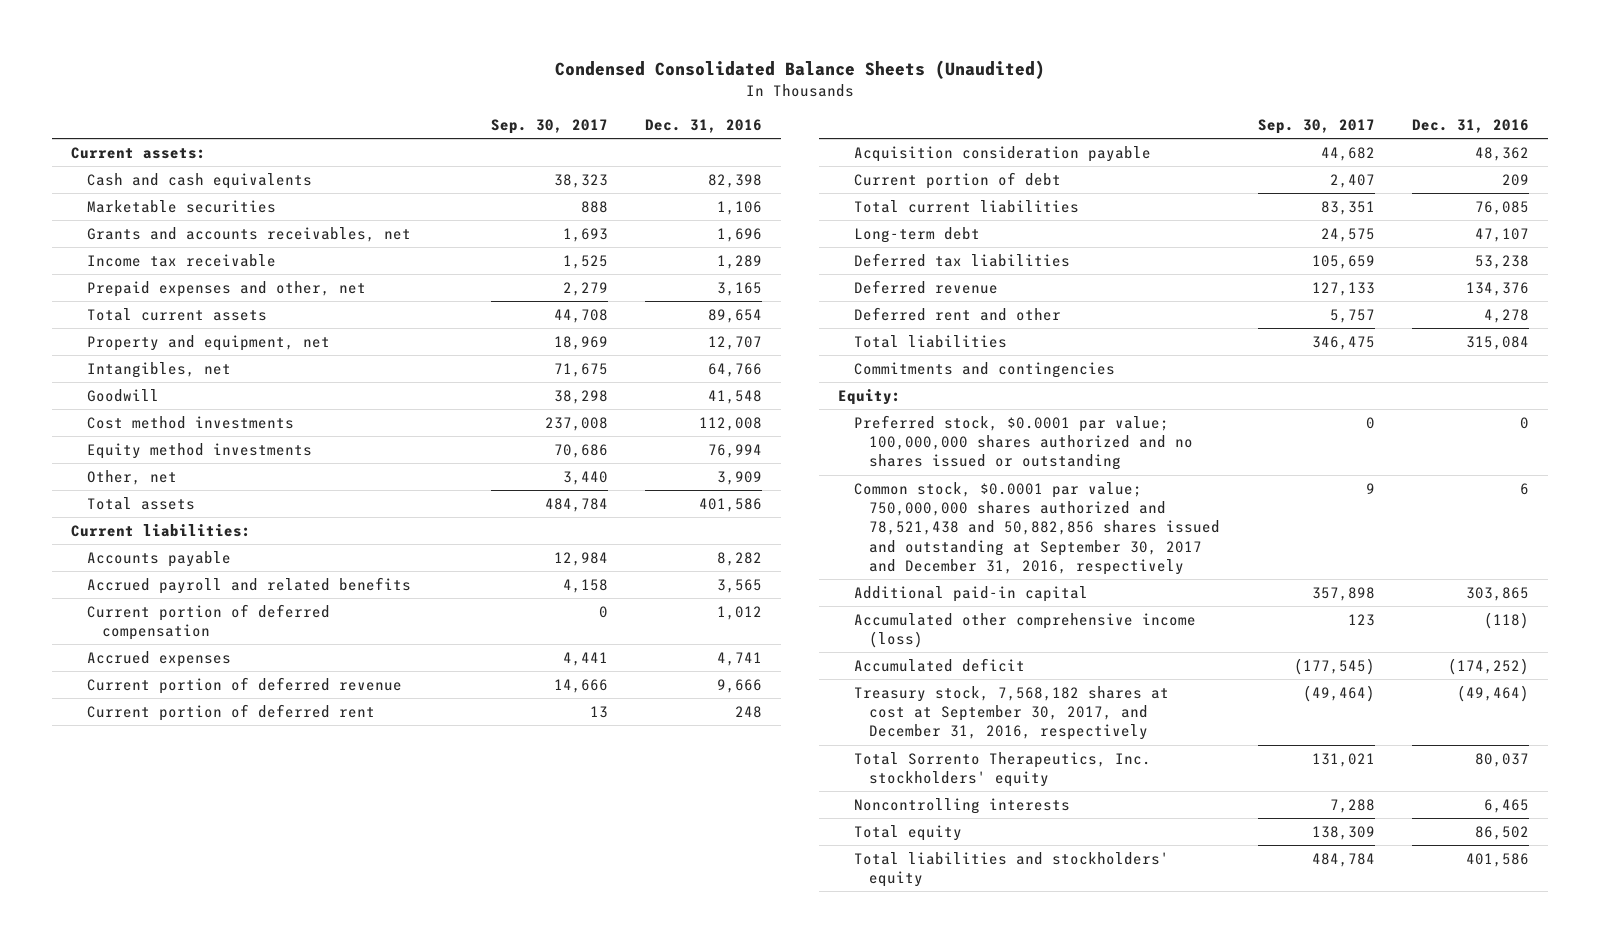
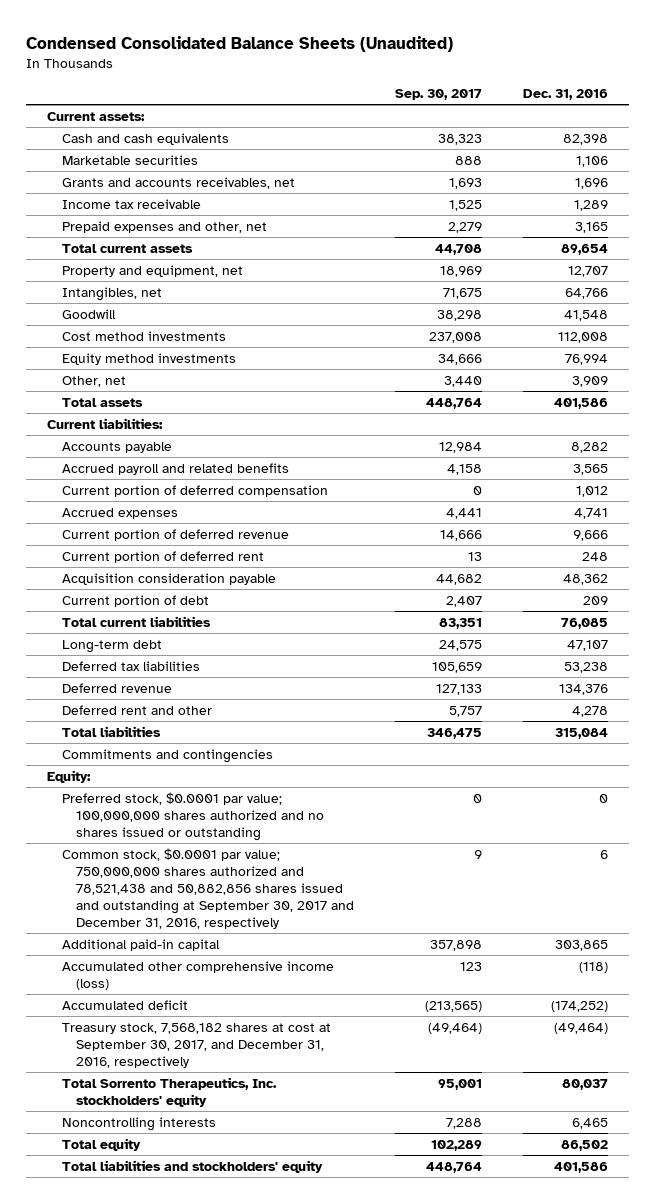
[553,443,608,458] 70,686 -> [438,353,483,365] 34,666
[544,497,608,512] 484,784 -> [426,397,483,409] 448,764
[1293,657,1375,675] (177,545) -> [425,1000,483,1012] (213,565)
[1311,752,1375,767] 131,021 -> [438,1078,483,1090] 95,001
[1311,825,1375,840] 138,309 -> [431,1139,483,1151] 102,289
[1311,852,1375,867] 484,784 -> [426,1161,483,1173] 448,764

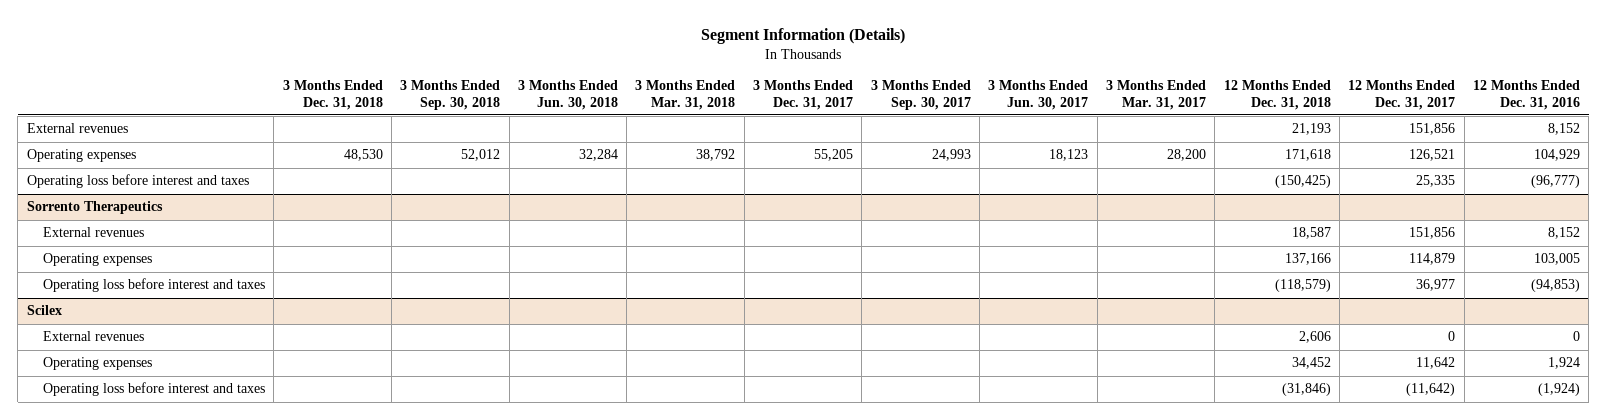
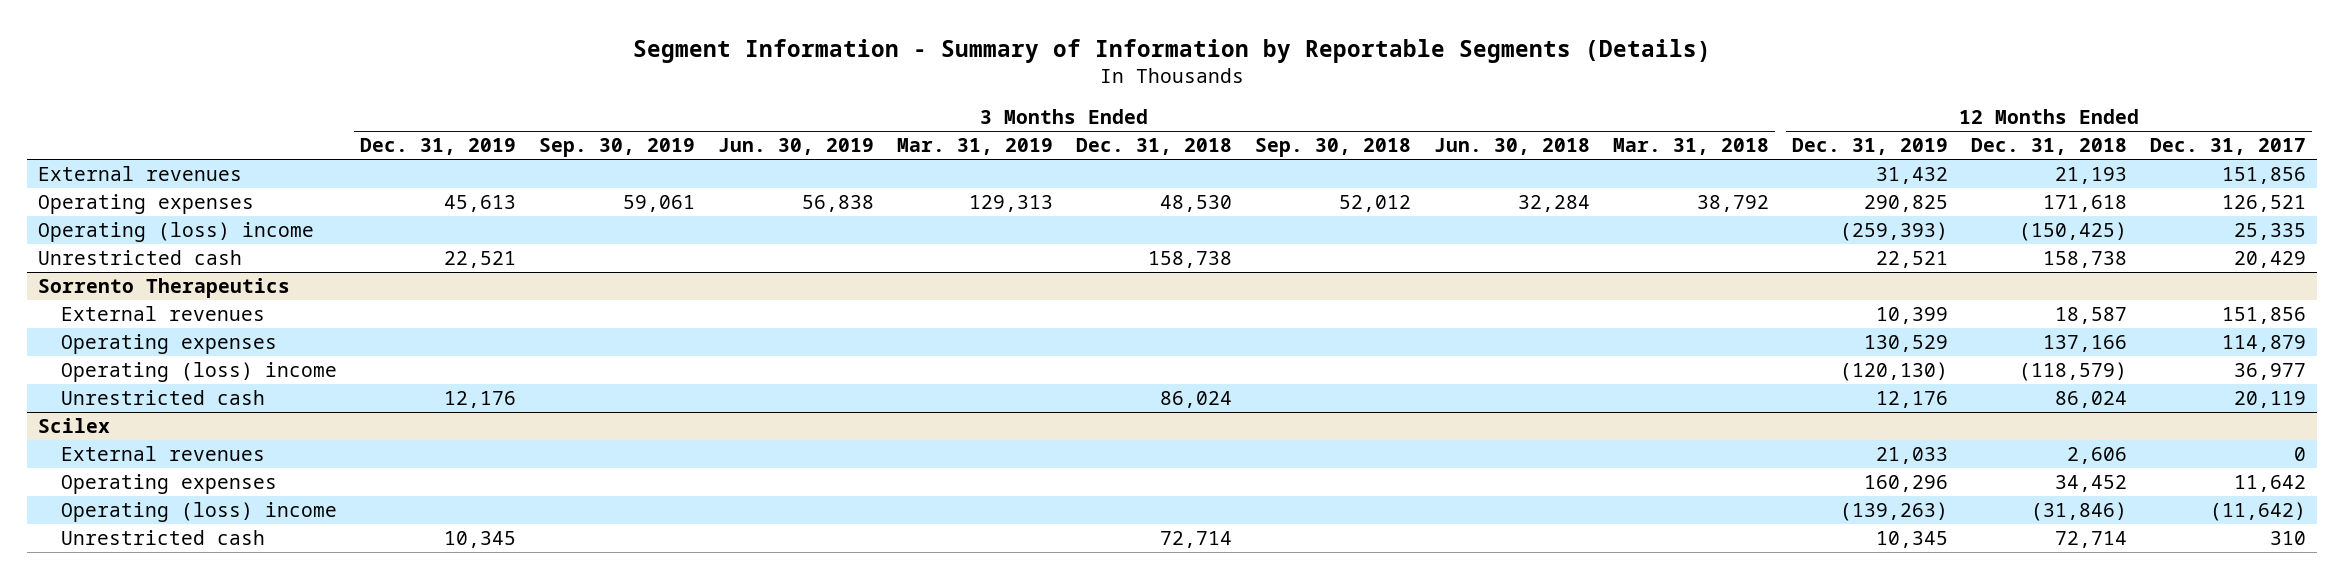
[701,27,906,44] Segment Information (Details) -> [633,39,1712,64] Segment Information - Summary of Information by Reportable Segments (Details)
[753,80,854,110] 3 Months Ended Dec. 31, 2017 -> none
[870,80,971,110] 3 Months Ended Sep. 30, 2017 -> none
[988,80,1089,110] 3 Months Ended Jun. 30, 2017 -> none
[1106,80,1207,110] 3 Months Ended Mar. 31, 2017 -> none
[1472,80,1580,110] 12 Months Ended Dec. 31, 2016 -> none
none -> [360,138,517,156] Dec. 31, 2019
none -> [539,138,696,158] Sep. 30, 2019
none -> [718,138,875,156] Jun. 30, 2019
none -> [896,138,1053,156] Mar. 31, 2019
none -> [1791,138,1948,156] Dec. 31, 2019
[26,174,249,189] Operating loss before interest and taxes -> [38,222,315,243] Operating (loss) income
none -> [38,250,243,266] Unrestricted cash
[42,278,265,293] Operating loss before interest and taxes -> [61,362,338,383] Operating (loss) income
none -> [61,390,266,406] Unrestricted cash
[42,382,265,397] Operating loss before interest and taxes -> [61,502,338,523] Operating (loss) income
none -> [61,530,266,546] Unrestricted cash

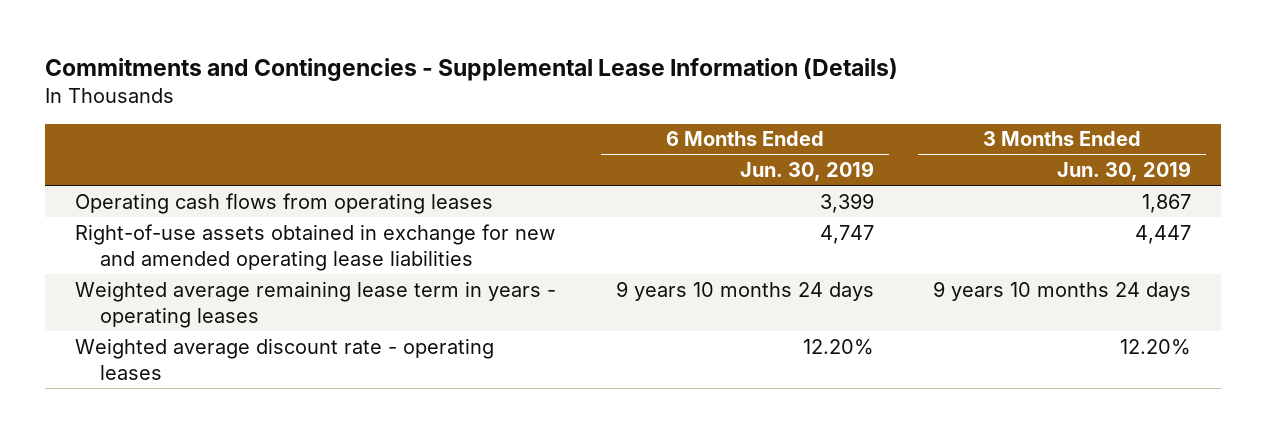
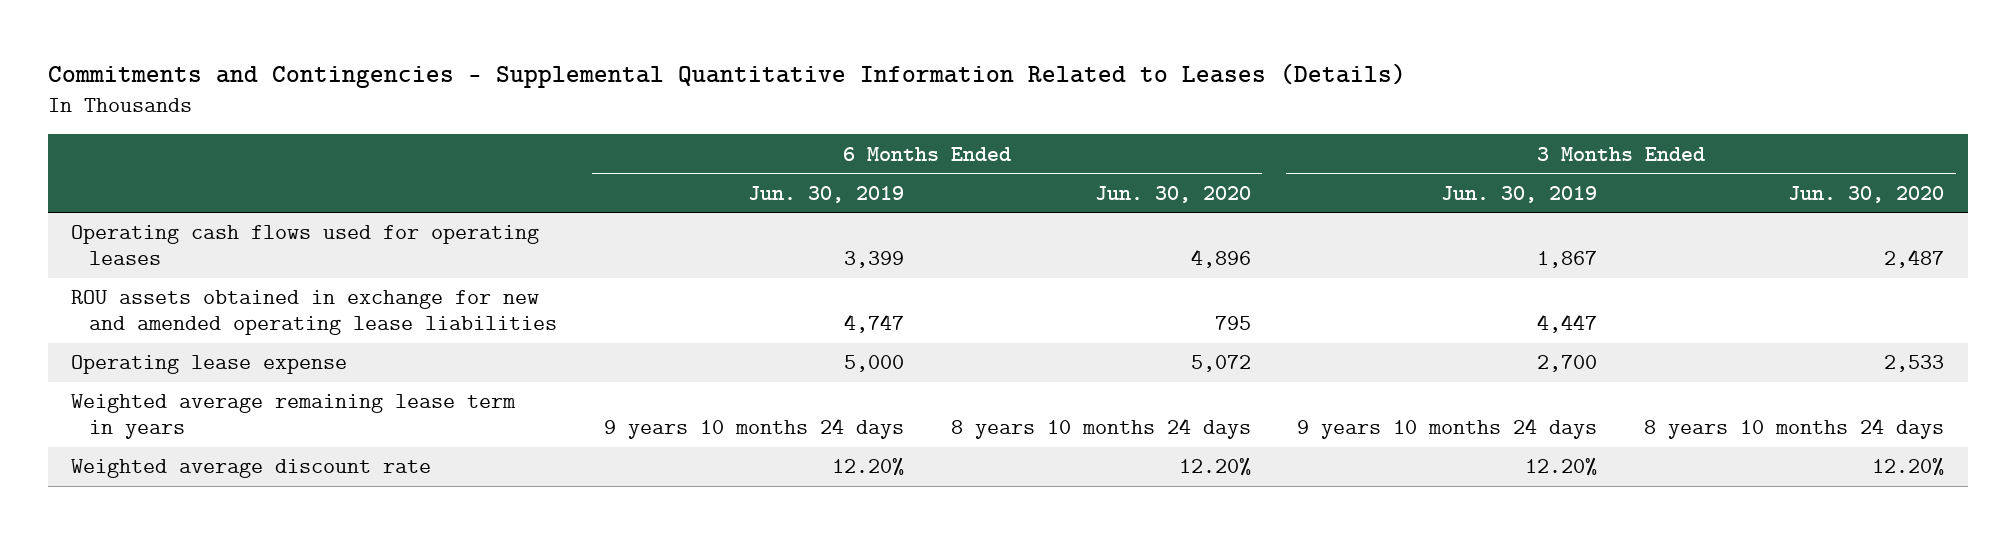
[44,58,898,82] Commitments and Contingencies - Supplemental Lease Information (Details) -> [47,63,1406,89] Commitments and Contingencies - Supplemental Quantitative Information Related to Leases (Details)
none -> [1094,185,1251,203] Jun. 30, 2020
none -> [1788,185,1945,203] Jun. 30, 2020
[74,192,493,214] Operating cash flows from operating leases -> [70,225,539,266] Operating cash flows used for operating leases
[74,223,555,271] Right-of-use assets obtained in exchange for new and amended operating lease liabilities -> [70,290,557,336] ROU assets obtained in exchange for new and amended operating lease liabilities
none -> [70,355,347,375] Operating lease expense
[74,280,556,328] Weighted average remaining lease term in years - operating leases -> [70,394,516,440] Weighted average remaining lease term in years
[74,337,494,380] Weighted average discount rate - operating leases -> [70,459,431,479] Weighted average discount rate

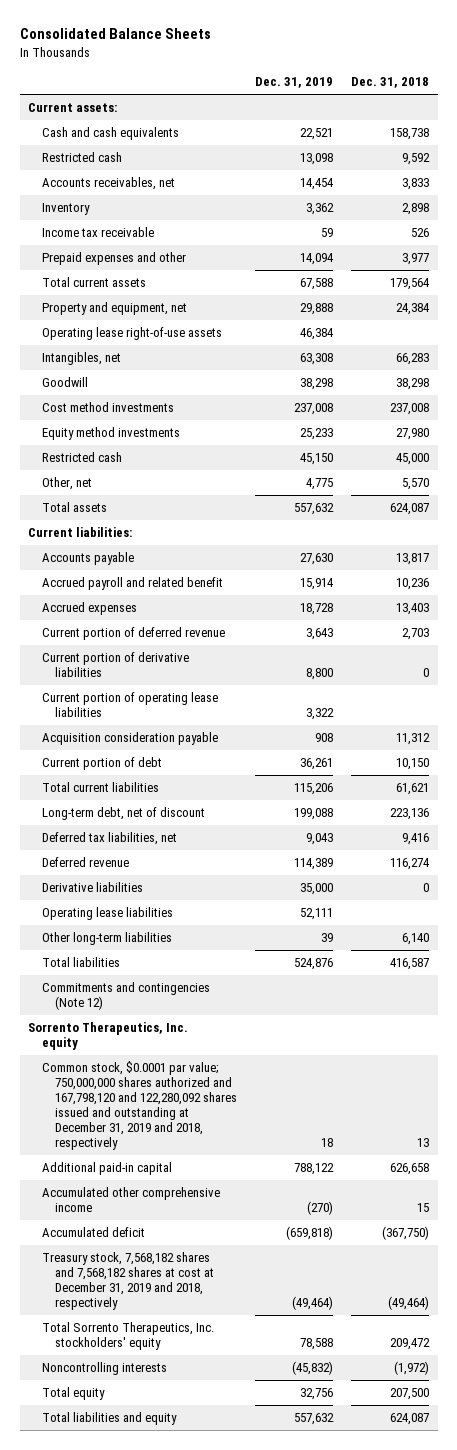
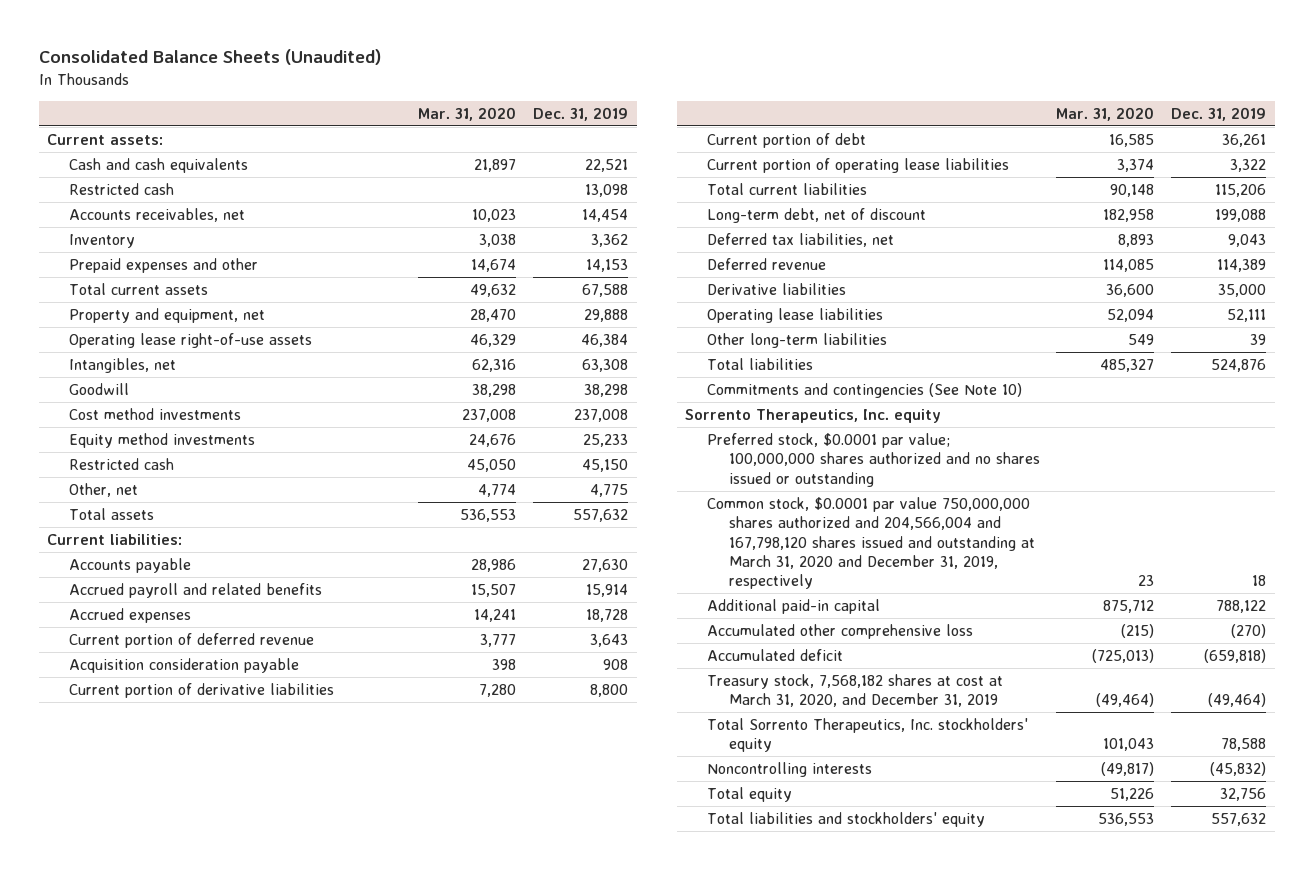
[19,28,211,40] Consolidated Balance Sheets -> [38,49,381,66] Consolidated Balance Sheets (Unaudited)
[350,77,429,89] Dec. 31, 2018 -> none
none -> [418,106,517,121] Mar. 31, 2020
[41,227,154,238] Income tax receivable -> none
[300,253,335,266] 14,094 -> [586,258,629,272] 14,153
[41,577,223,591] Accrued payroll and related benefit -> [68,582,322,598] Accrued payroll and related benefits
[41,652,189,678] Current portion of derivative liabilities -> [68,682,334,698] Current portion of derivative liabilities
[41,692,218,718] Current portion of operating lease liabilities -> [706,157,1009,173] Current portion of operating lease liabilities
[41,982,210,1011] Commitments and contingencies (Note 12) -> [706,382,1022,398] Commitments and contingencies (See Note 10)
none -> [706,432,1040,487] Preferred stock, $0.0001 par value; 100,000,000 shares authorized and no shares issued or outstanding
[41,1061,238,1151] Common stock, $0.0001 par value; 750,000,000 shares authorized and 167,798,120 and 122,280,092 shares issued and outstanding at December 31, 2019 and 2018, respectively -> [706,496,1035,590] Common stock, $0.0001 par value 750,000,000 shares authorized and 204,566,004 and 167,798,120 shares issued and outstanding at March 31, 2020 and December 31, 2019, respectively
[41,1187,220,1213] Accumulated other comprehensive income -> [706,623,973,639] Accumulated other comprehensive loss
[41,1252,215,1311] Treasury stock, 7,568,182 shares and 7,568,182 shares at cost at December 31, 2019 and 2018, respectively -> [706,673,1003,708] Treasury stock, 7,568,182 shares at cost at March 31, 2020, and December 31, 2019
[41,1412,177,1426] Total liabilities and equity -> [706,811,985,827] Total liabilities and stockholders' equity

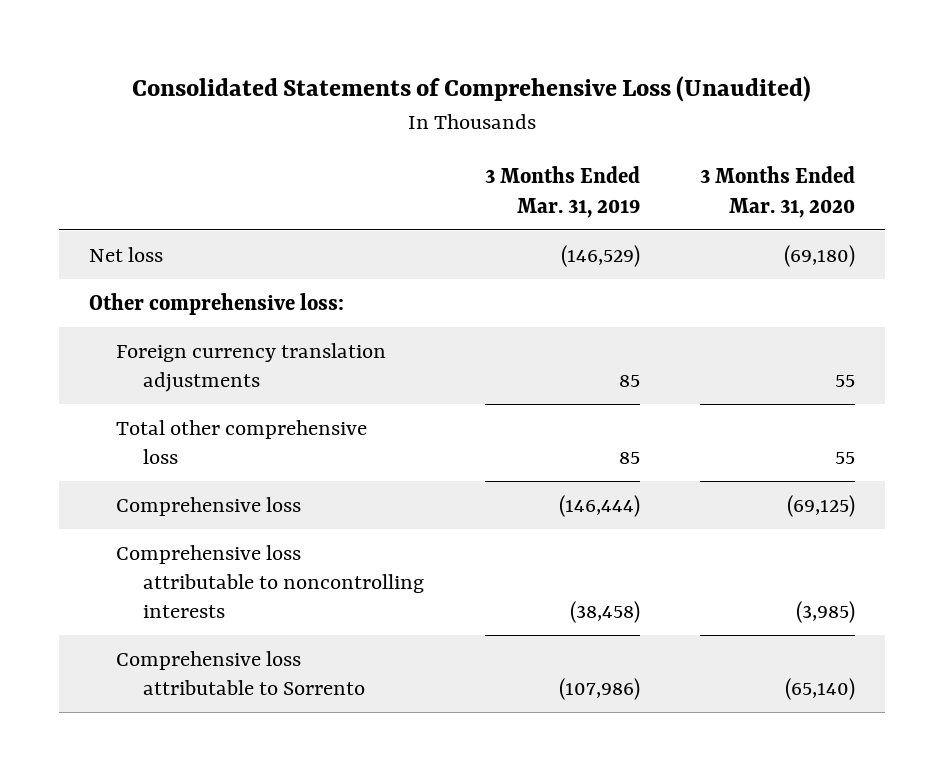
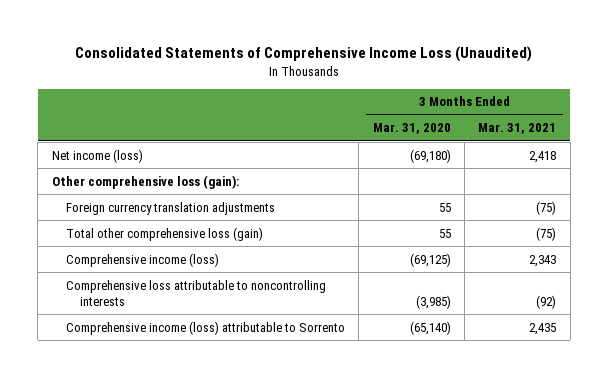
[132,76,812,103] Consolidated Statements of Comprehensive Loss (Unaudited) -> [75,46,533,63] Consolidated Statements of Comprehensive Income Loss (Unaudited)
[484,166,640,218] 3 Months Ended Mar. 31, 2019 -> none
none -> [478,123,557,135] Mar. 31, 2021
[89,246,164,262] Net loss -> [51,148,143,163] Net income (loss)
[89,292,345,315] Other comprehensive loss: -> [51,174,239,189] Other comprehensive loss (gain):
[116,419,368,464] Total other comprehensive loss -> [65,226,263,241] Total other comprehensive loss (gain)
[116,496,302,516] Comprehensive loss -> [65,252,219,267] Comprehensive income (loss)
[116,650,366,695] Comprehensive loss attributable to Sorrento -> [65,320,345,335] Comprehensive income (loss) attributable to Sorrento

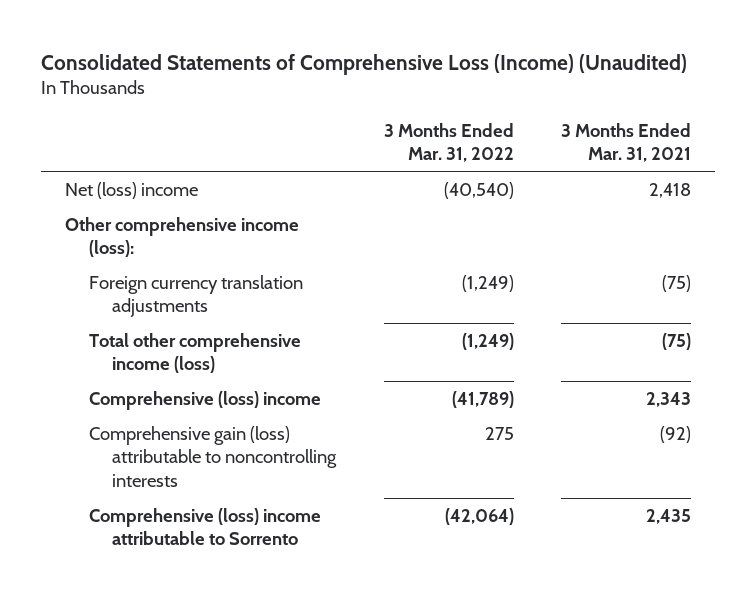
[75,46,533,63] Consolidated Statements of Comprehensive Income Loss (Unaudited) -> [41,53,688,75] Consolidated Statements of Comprehensive Loss (Income) (Unaudited)
[372,123,451,135] Mar. 31, 2020 -> none
none -> [383,122,514,162] 3 Months Ended Mar. 31, 2022
[51,148,143,163] Net income (loss) -> [65,181,199,199] Net (loss) income
[51,174,239,189] Other comprehensive loss (gain): -> [65,216,300,258] Other comprehensive income (loss):
[65,226,263,241] Total other comprehensive loss (gain) -> [88,332,301,374] Total other comprehensive income (loss)
[65,252,219,267] Comprehensive income (loss) -> [88,390,321,410] Comprehensive (loss) income
[65,279,326,306] Comprehensive loss attributable to noncontrolling interests -> [88,425,338,487] Comprehensive gain (loss) attributable to noncontrolling interests
[65,320,345,335] Comprehensive income (loss) attributable to Sorrento -> [88,507,321,546] Comprehensive (loss) income attributable to Sorrento

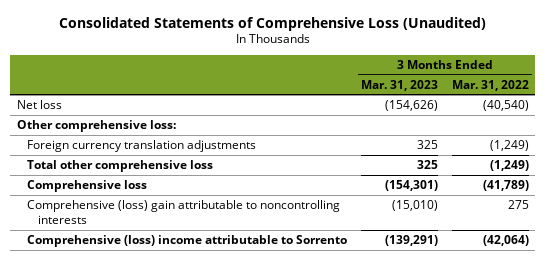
[41,53,688,75] Consolidated Statements of Comprehensive Loss (Income) (Unaudited) -> [58,16,486,31] Consolidated Statements of Comprehensive Loss (Unaudited)
[561,122,692,162] 3 Months Ended Mar. 31, 2021 -> none
none -> [360,79,438,91] Mar. 31, 2023
[65,181,199,199] Net (loss) income -> [16,99,62,109] Net loss
[65,216,300,258] Other comprehensive income (loss): -> [16,119,176,132] Other comprehensive loss:
[88,332,301,374] Total other comprehensive income (loss) -> [27,159,214,172] Total other comprehensive loss
[88,390,321,410] Comprehensive (loss) income -> [27,179,148,192] Comprehensive loss
[88,425,338,487] Comprehensive gain (loss) attributable to noncontrolling interests -> [27,199,341,224] Comprehensive (loss) gain attributable to noncontrolling interests

